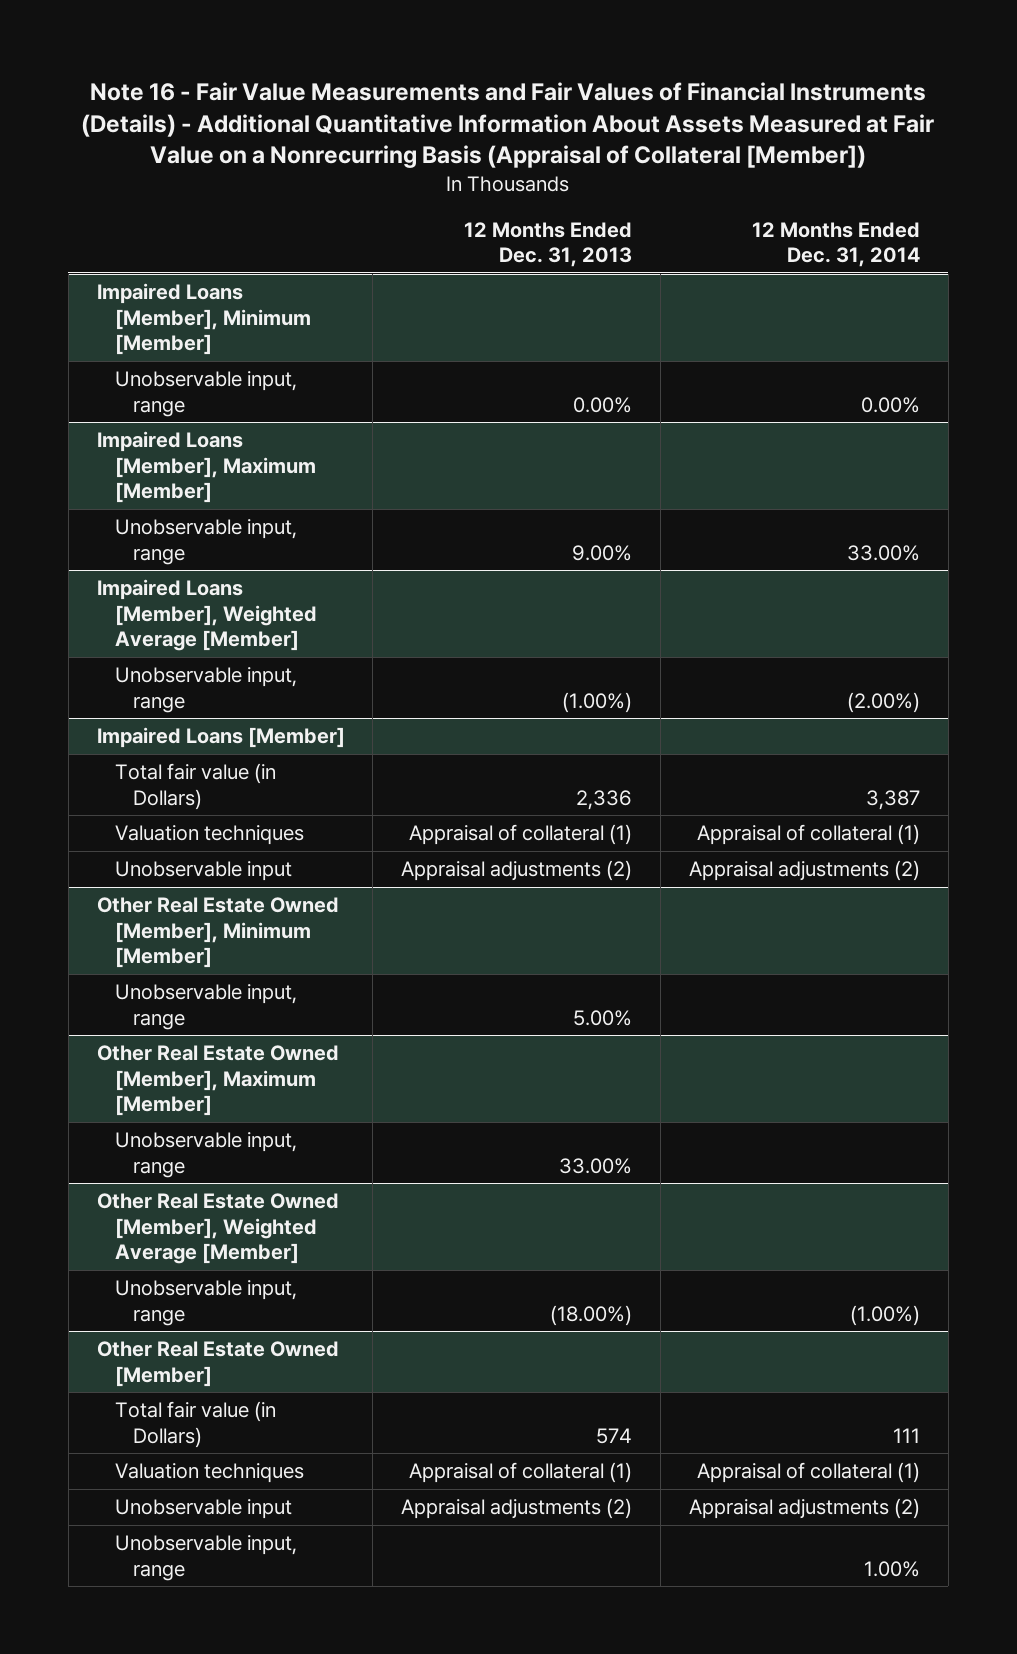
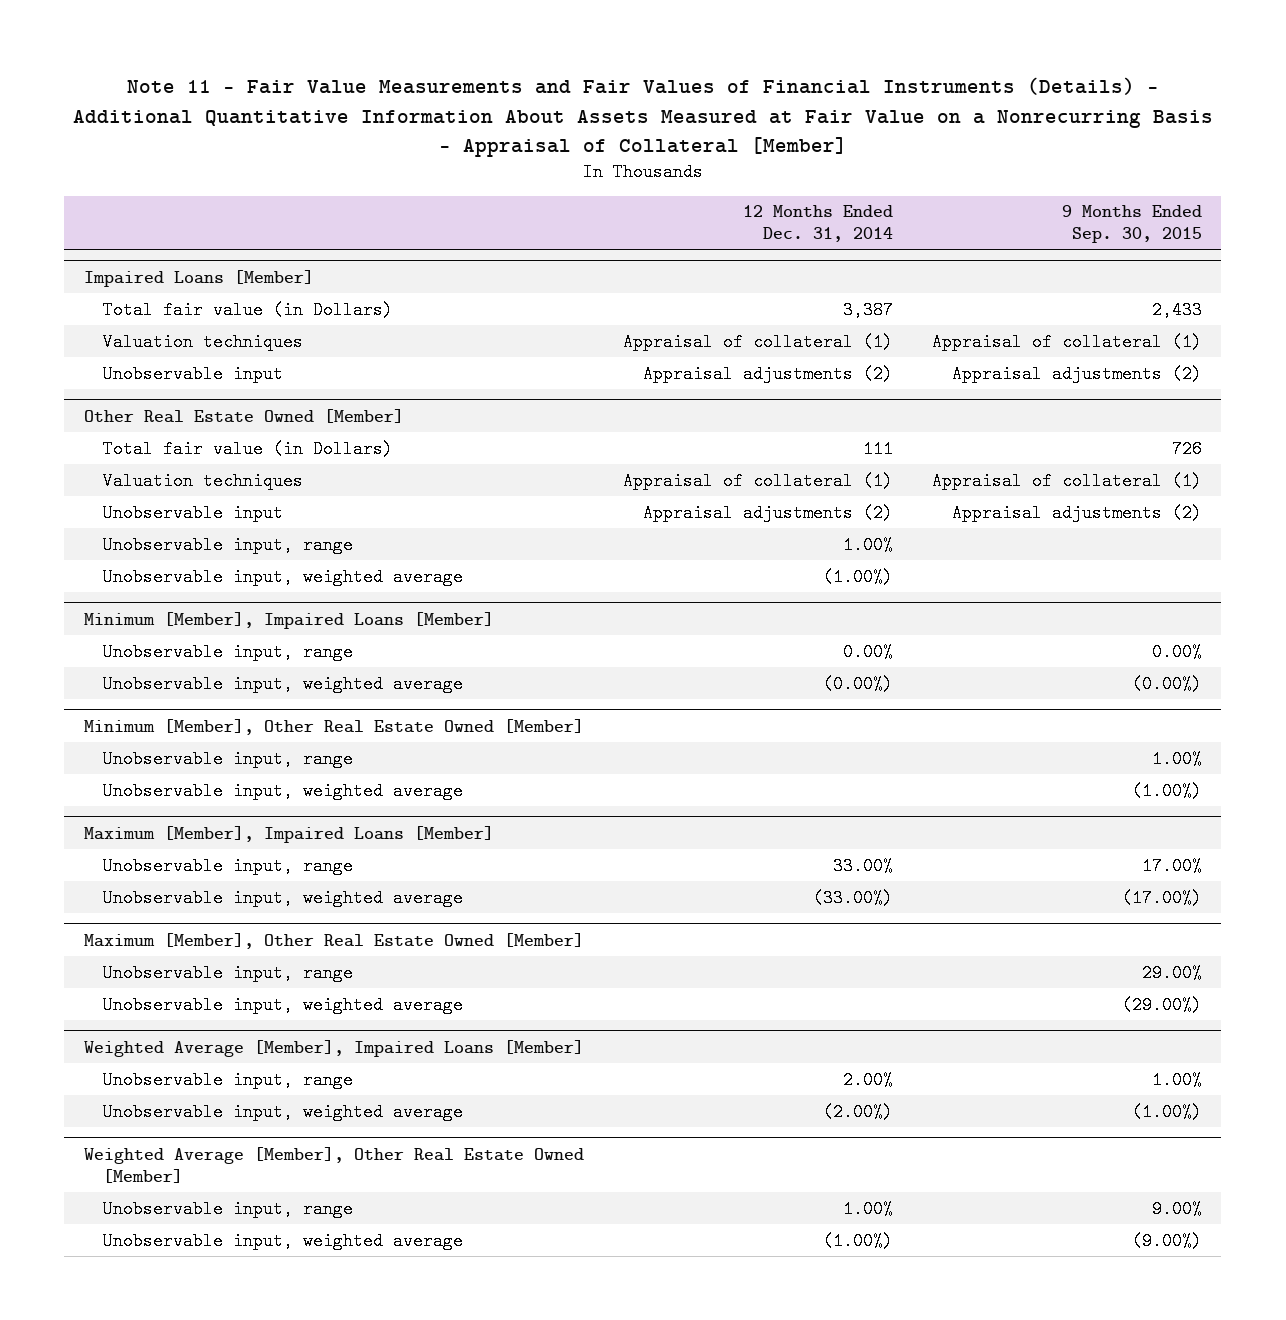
[81,82,935,169] Note 16 - Fair Value Measurements and Fair Values of Financial Instruments (Details) - Additional Quantitative Information About Assets Measured at Fair Value on a Nonrecurring Basis (Appraisal of Collateral [Member]) -> [72,77,1213,157] Note 11 - Fair Value Measurements and Fair Values of Financial Instruments (Details) - Additional Quantitative Information About Assets Measured at Fair Value on a Nonrecurring Basis - Appraisal of Collateral [Member]
[464,221,633,268] 12 Months Ended Dec. 31, 2013 -> none
none -> [1061,205,1202,244] 9 Months Ended Sep. 30, 2015
[96,283,311,356] Impaired Loans [Member], Minimum [Member] -> none
[114,371,297,417] Unobservable input, range -> none
[96,431,316,504] Impaired Loans [Member], Maximum [Member] -> none
[114,519,297,565] Unobservable input, range -> none
[96,579,317,652] Impaired Loans [Member], Weighted Average [Member] -> none
[114,667,297,713] Unobservable input, range -> none
[96,897,339,969] Other Real Estate Owned [Member], Minimum [Member] -> none
[114,984,297,1030] Unobservable input, range -> none
[96,1045,339,1117] Other Real Estate Owned [Member], Maximum [Member] -> none
[114,1132,297,1178] Unobservable input, range -> none
[96,1193,339,1265] Other Real Estate Owned [Member], Weighted Average [Member] -> none
[114,1280,297,1326] Unobservable input, range -> none
none -> [103,567,464,586] Unobservable input, weighted average
none -> [83,611,494,629] Minimum [Member], Impaired Loans [Member]
none -> [103,642,354,661] Unobservable input, range
none -> [103,674,464,693] Unobservable input, weighted average
none -> [83,718,584,735] Minimum [Member], Other Real Estate Owned [Member]
none -> [103,749,354,768] Unobservable input, range
none -> [103,781,464,800] Unobservable input, weighted average
none -> [83,825,494,843] Maximum [Member], Impaired Loans [Member]
none -> [103,856,354,875] Unobservable input, range
none -> [103,888,464,907] Unobservable input, weighted average
none -> [83,932,584,949] Maximum [Member], Other Real Estate Owned [Member]
none -> [103,963,354,982] Unobservable input, range
none -> [103,995,464,1014] Unobservable input, weighted average
none -> [83,1039,584,1057] Weighted Average [Member], Impaired Loans [Member]
none -> [103,1070,354,1089] Unobservable input, range
none -> [103,1102,464,1121] Unobservable input, weighted average
none -> [83,1146,584,1183] Weighted Average [Member], Other Real Estate Owned [Member]
none -> [103,1199,354,1218] Unobservable input, range
none -> [103,1231,464,1250] Unobservable input, weighted average

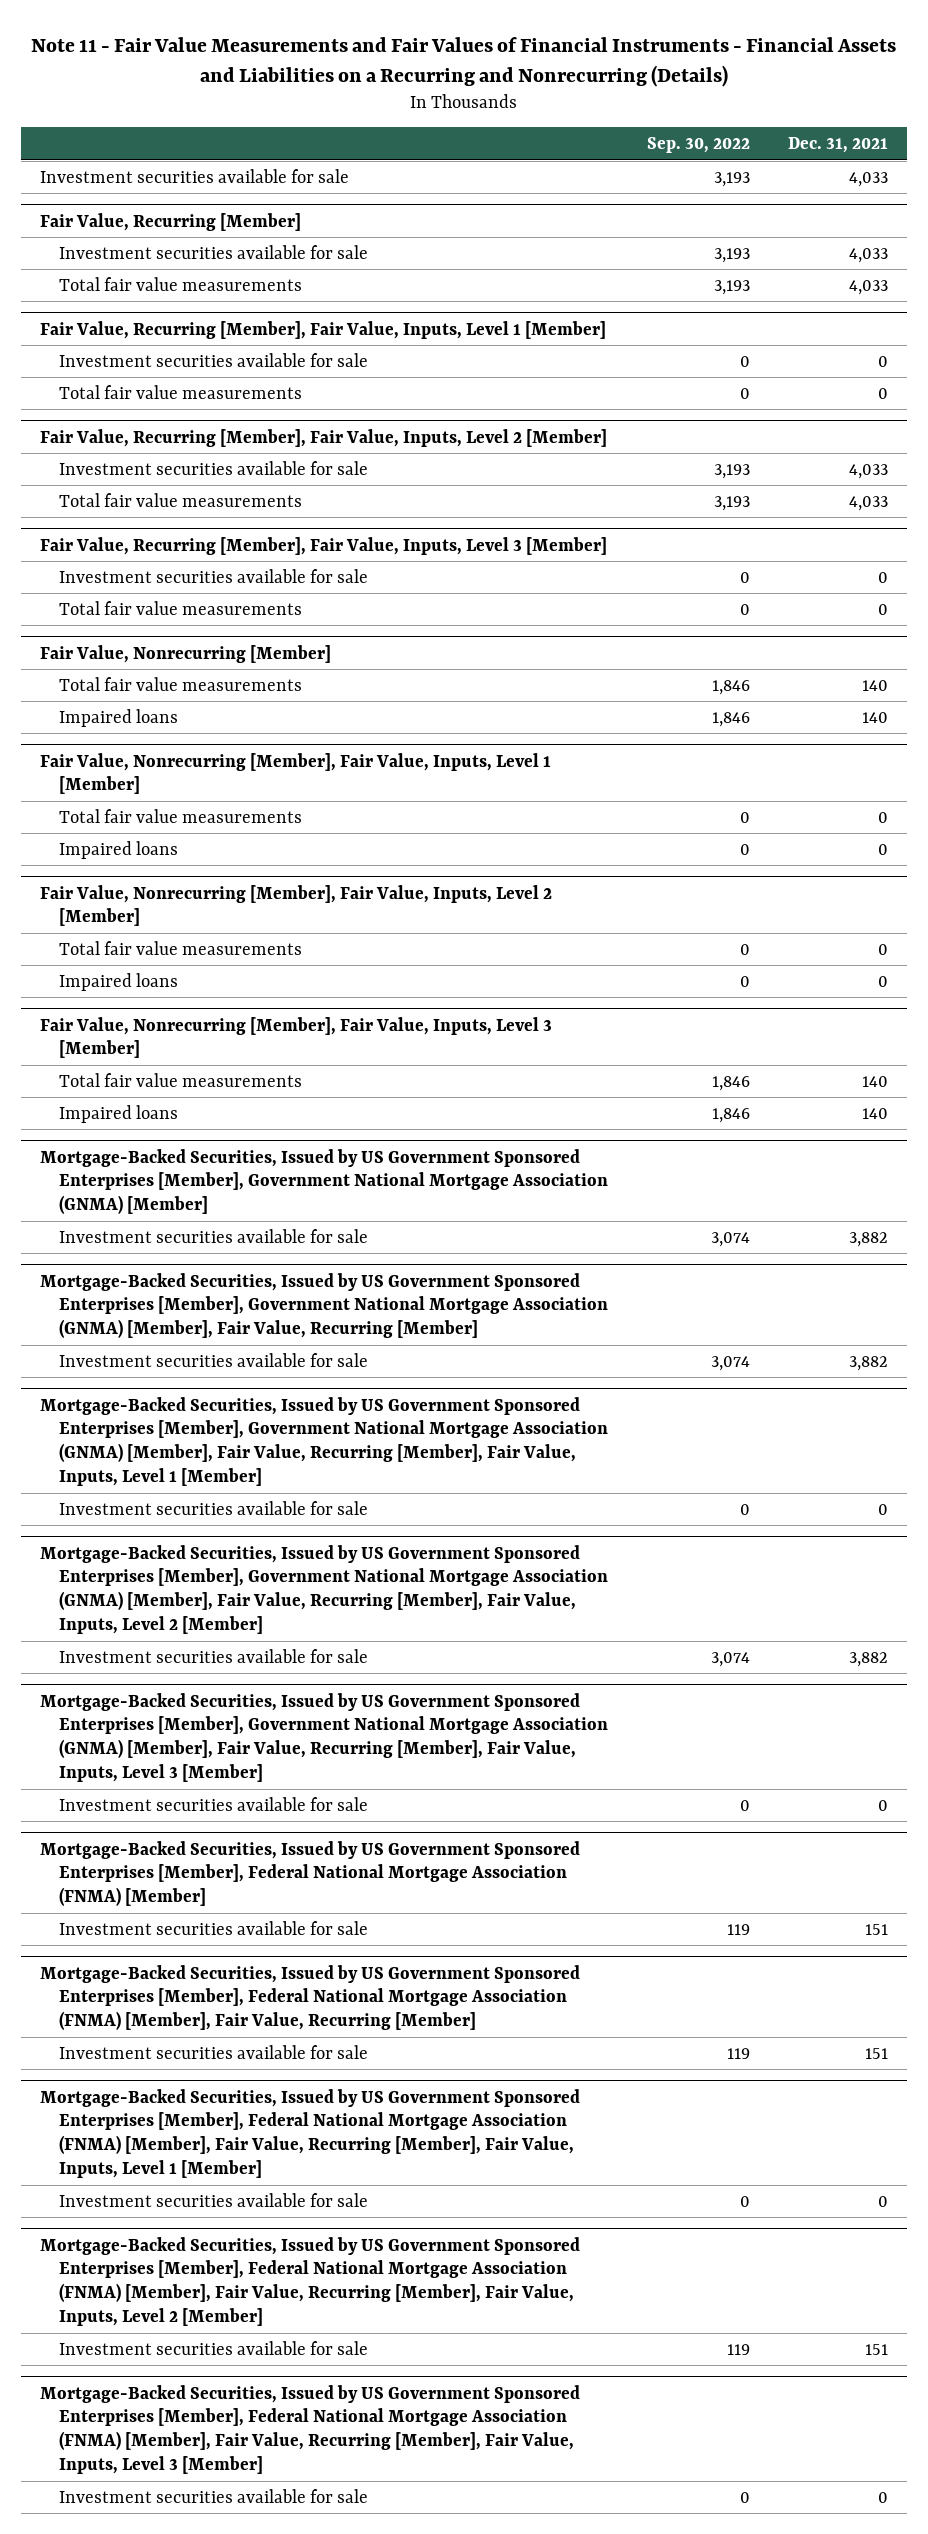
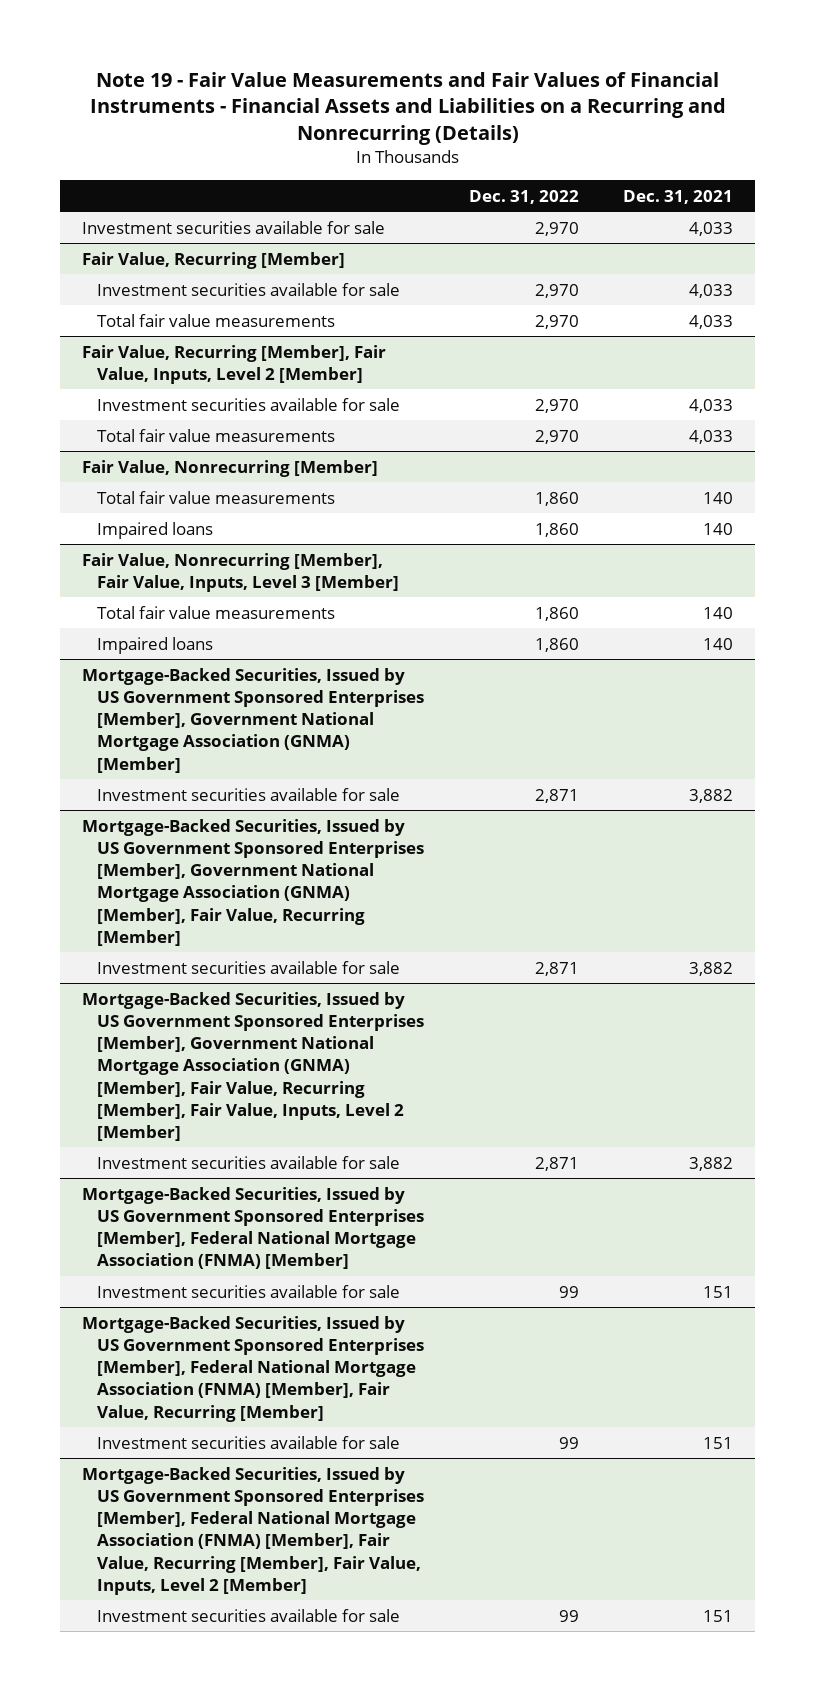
[31,36,897,87] Note 11 - Fair Value Measurements and Fair Values of Financial Instruments - Financial Assets and Liabilities on a Recurring and Nonrecurring (Details) -> [89,71,726,145] Note 19 - Fair Value Measurements and Fair Values of Financial Instruments - Financial Assets and Liabilities on a Recurring and Nonrecurring (Details)
[646,136,750,153] Sep. 30, 2022 -> none
none -> [468,189,579,204] Dec. 31, 2022
[40,320,607,339] Fair Value, Recurring [Member], Fair Value, Inputs, Level 1 [Member] -> none
[59,352,369,367] Investment securities available for sale -> none
[59,384,303,399] Total fair value measurements -> none
[40,536,608,555] Fair Value, Recurring [Member], Fair Value, Inputs, Level 3 [Member] -> none
[59,568,369,583] Investment securities available for sale -> none
[59,600,303,615] Total fair value measurements -> none
[40,752,552,795] Fair Value, Nonrecurring [Member], Fair Value, Inputs, Level 1 [Member] -> none
[59,808,303,823] Total fair value measurements -> none
[59,840,179,859] Impaired loans -> none
[40,884,553,927] Fair Value, Nonrecurring [Member], Fair Value, Inputs, Level 2 [Member] -> none
[59,940,303,955] Total fair value measurements -> none
[59,972,179,991] Impaired loans -> none
[40,1396,609,1486] Mortgage-Backed Securities, Issued by US Government Sponsored Enterprises [Member], Government National Mortgage Association (GNMA) [Member], Fair Value, Recurring [Member], Fair Value, Inputs, Level 1 [Member] -> none
[59,1500,369,1515] Investment securities available for sale -> none
[40,1692,609,1782] Mortgage-Backed Securities, Issued by US Government Sponsored Enterprises [Member], Government National Mortgage Association (GNMA) [Member], Fair Value, Recurring [Member], Fair Value, Inputs, Level 3 [Member] -> none
[59,1796,369,1811] Investment securities available for sale -> none
[40,2088,581,2178] Mortgage-Backed Securities, Issued by US Government Sponsored Enterprises [Member], Federal National Mortgage Association (FNMA) [Member], Fair Value, Recurring [Member], Fair Value, Inputs, Level 1 [Member] -> none
[59,2192,369,2207] Investment securities available for sale -> none
[40,2384,581,2474] Mortgage-Backed Securities, Issued by US Government Sponsored Enterprises [Member], Federal National Mortgage Association (FNMA) [Member], Fair Value, Recurring [Member], Fair Value, Inputs, Level 3 [Member] -> none
[59,2488,369,2503] Investment securities available for sale -> none

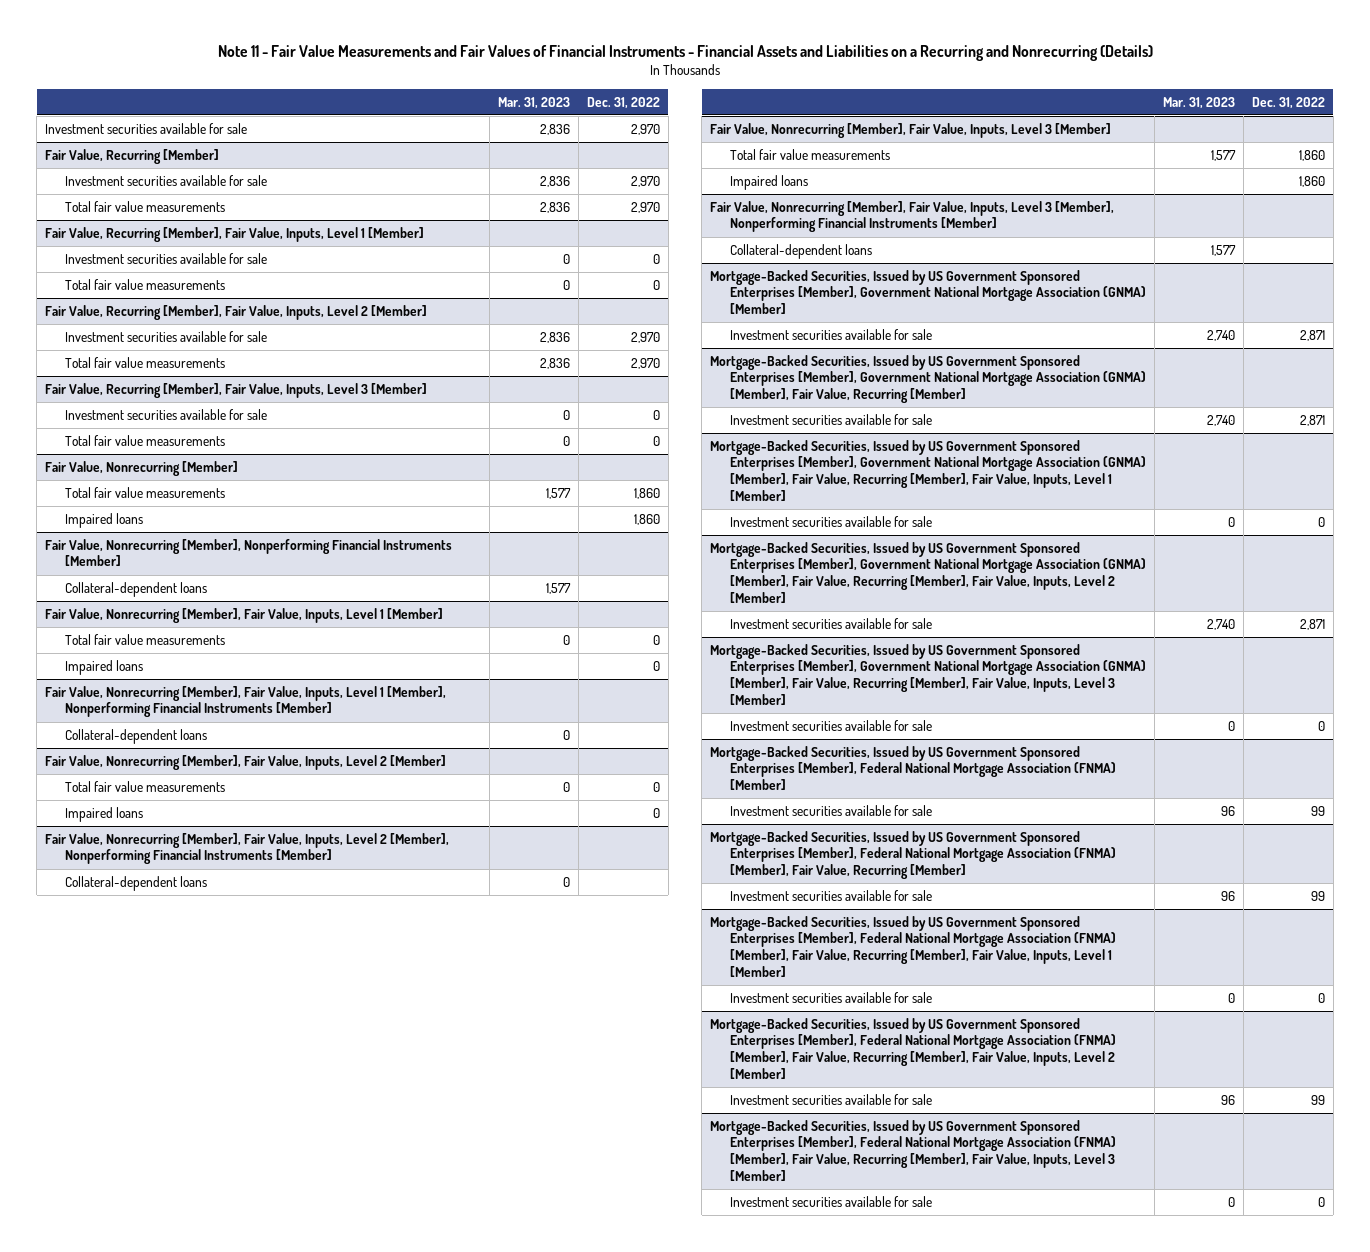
[89,71,726,145] Note 19 - Fair Value Measurements and Fair Values of Financial Instruments - Financial Assets and Liabilities on a Recurring and Nonrecurring (Details) -> [217,45,1153,62] Note 11 - Fair Value Measurements and Fair Values of Financial Instruments - Financial Assets and Liabilities on a Recurring and Nonrecurring (Details)
[622,189,733,204] Dec. 31, 2021 -> none
none -> [497,96,570,109] Mar. 31, 2023
none -> [44,226,424,242] Fair Value, Recurring [Member], Fair Value, Inputs, Level 1 [Member]
none -> [65,252,268,264] Investment securities available for sale
none -> [65,278,226,290] Total fair value measurements
none -> [44,382,427,398] Fair Value, Recurring [Member], Fair Value, Inputs, Level 3 [Member]
none -> [65,408,268,420] Investment securities available for sale
none -> [65,434,226,446] Total fair value measurements
none -> [44,538,452,567] Fair Value, Nonrecurring [Member], Nonperforming Financial Instruments [Member]
none -> [65,581,208,597] Collateral-dependent loans
none -> [44,607,443,623] Fair Value, Nonrecurring [Member], Fair Value, Inputs, Level 1 [Member]
none -> [65,633,226,645] Total fair value measurements
none -> [65,659,144,675] Impaired loans
none -> [44,685,446,718] Fair Value, Nonrecurring [Member], Fair Value, Inputs, Level 1 [Member], Nonperforming Financial Instruments [Member]
none -> [65,728,208,744] Collateral-dependent loans
none -> [44,754,446,770] Fair Value, Nonrecurring [Member], Fair Value, Inputs, Level 2 [Member]
none -> [65,780,226,792] Total fair value measurements
none -> [65,806,144,822] Impaired loans
none -> [44,832,449,865] Fair Value, Nonrecurring [Member], Fair Value, Inputs, Level 2 [Member], Nonperforming Financial Instruments [Member]
none -> [65,875,208,891] Collateral-dependent loans
none -> [710,200,1115,233] Fair Value, Nonrecurring [Member], Fair Value, Inputs, Level 3 [Member], Nonperforming Financial Instruments [Member]
none -> [730,243,873,259] Collateral-dependent loans
none -> [710,439,1147,501] Mortgage-Backed Securities, Issued by US Government Sponsored Enterprises [Member], Government National Mortgage Association (GNMA) [Member], Fair Value, Recurring [Member], Fair Value, Inputs, Level 1 [Member]
none -> [730,515,933,527] Investment securities available for sale
none -> [710,643,1147,705] Mortgage-Backed Securities, Issued by US Government Sponsored Enterprises [Member], Government National Mortgage Association (GNMA) [Member], Fair Value, Recurring [Member], Fair Value, Inputs, Level 3 [Member]
none -> [730,719,933,731] Investment securities available for sale
none -> [710,915,1117,977] Mortgage-Backed Securities, Issued by US Government Sponsored Enterprises [Member], Federal National Mortgage Association (FNMA) [Member], Fair Value, Recurring [Member], Fair Value, Inputs, Level 1 [Member]
none -> [730,991,933,1003] Investment securities available for sale
none -> [710,1119,1117,1181] Mortgage-Backed Securities, Issued by US Government Sponsored Enterprises [Member], Federal National Mortgage Association (FNMA) [Member], Fair Value, Recurring [Member], Fair Value, Inputs, Level 3 [Member]
none -> [730,1195,933,1207] Investment securities available for sale

